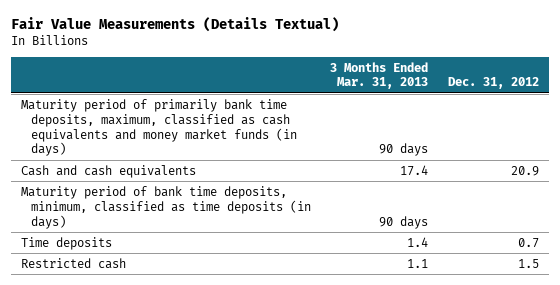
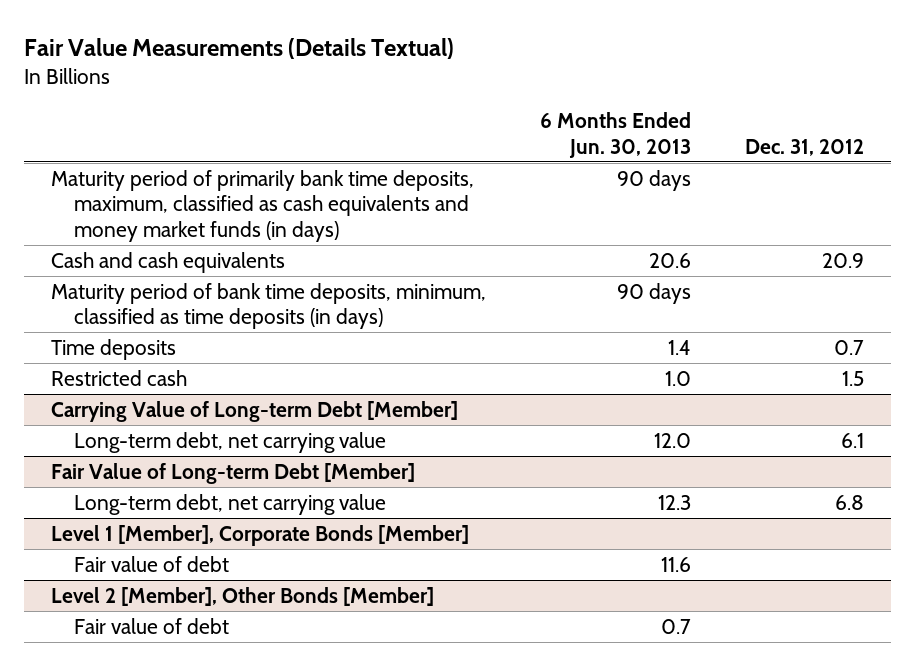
[330,61,429,90] 3 Months Ended Mar. 31, 2013 -> none
none -> [539,112,691,158] 6 Months Ended Jun. 30, 2013
none -> [50,400,458,422] Carrying Value of Long-term Debt [Member]
none -> [73,431,386,453] Long-term debt, net carrying value
none -> [50,462,415,484] Fair Value of Long-term Debt [Member]
none -> [73,493,386,515] Long-term debt, net carrying value
none -> [50,524,469,546] Level 1 [Member], Corporate Bonds [Member]
none -> [73,555,229,572] Fair value of debt
none -> [50,586,434,606] Level 2 [Member], Other Bonds [Member]
none -> [73,617,229,634] Fair value of debt

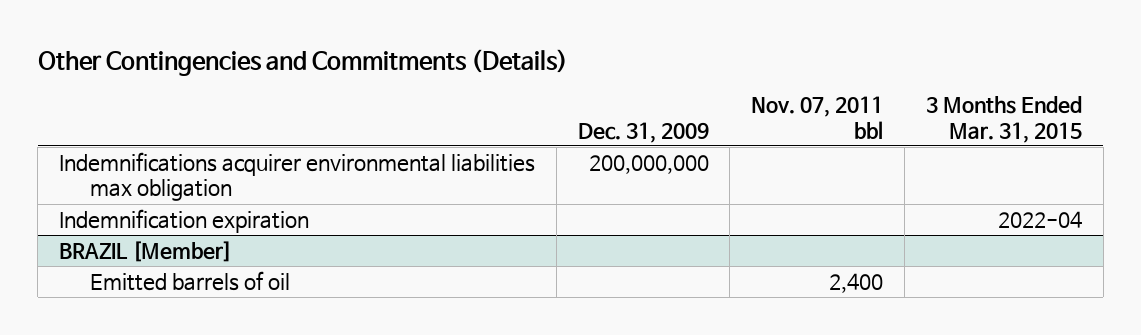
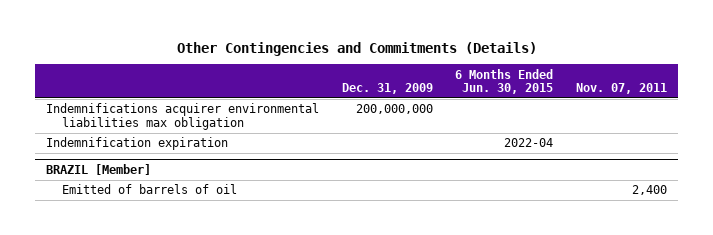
[751,96,884,139] Nov. 07, 2011 bbl -> none
[925,96,1082,143] 3 Months Ended Mar. 31, 2015 -> none
none -> [455,68,554,94] 6 Months Ended Jun. 30, 2015
none -> [576,82,668,94] Nov. 07, 2011
[89,270,290,291] Emitted barrels of oil -> [62,184,238,195] Emitted of barrels of oil

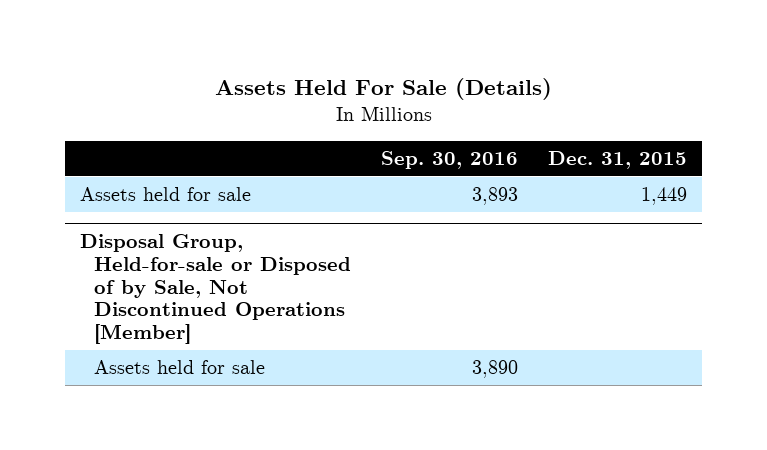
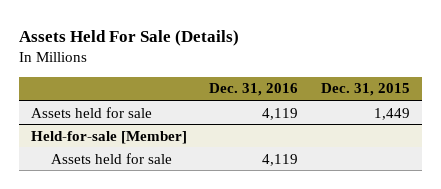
[380,150,518,169] Sep. 30, 2016 -> none
none -> [209,83,299,97] Dec. 31, 2016
[80,233,351,345] Disposal Group, Held-for-sale or Disposed of by Sale, Not Discontinued Operations [Member] -> [30,130,187,144] Held-for-sale [Member]

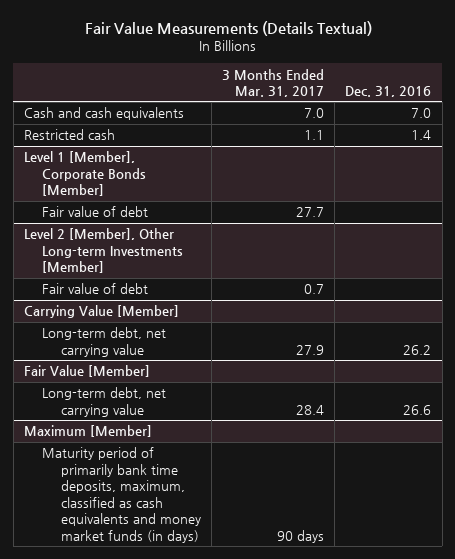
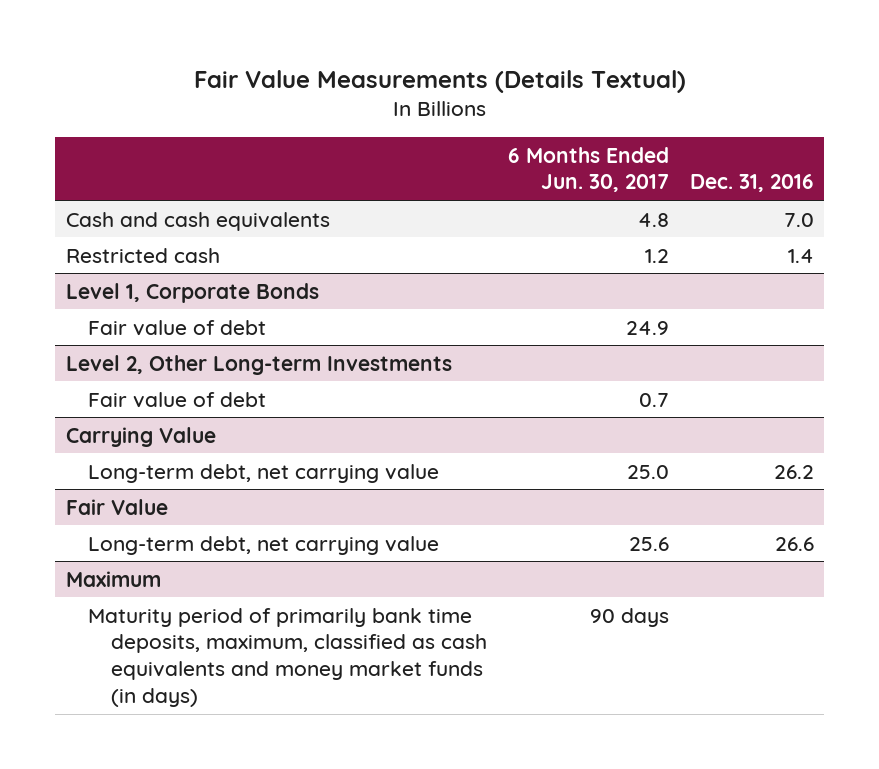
[222,68,325,98] 3 Months Ended Mar. 31, 2017 -> none
none -> [507,146,669,193] 6 Months Ended Jun. 30, 2017
[23,151,147,197] Level 1 [Member], Corporate Bonds [Member] -> [65,282,319,303] Level 1, Corporate Bonds
[23,228,184,274] Level 2 [Member], Other Long-term Investments [Member] -> [65,354,452,375] Level 2, Other Long-term Investments
[23,305,179,319] Carrying Value [Member] -> [65,426,216,447] Carrying Value
[23,365,150,378] Fair Value [Member] -> [65,498,168,515] Fair Value
[23,425,152,438] Maximum [Member] -> [65,570,161,587] Maximum

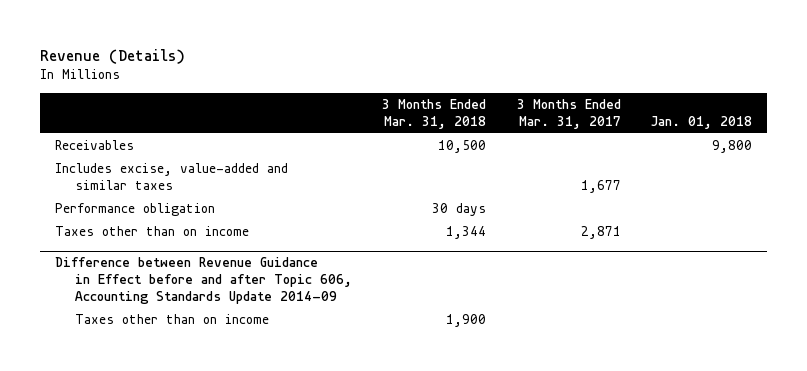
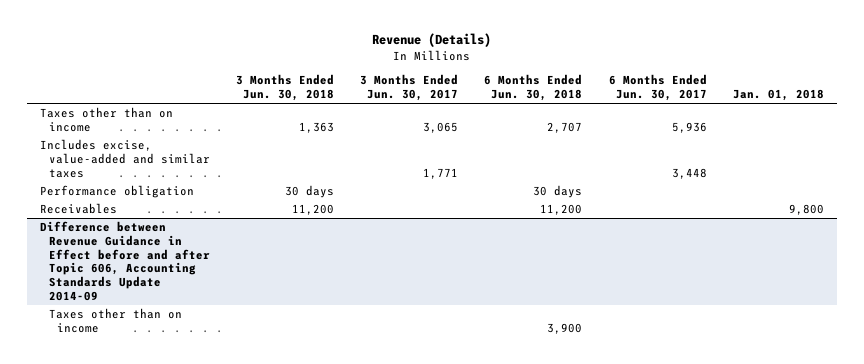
[382,99,487,129] 3 Months Ended Mar. 31, 2018 -> none
[516,99,621,129] 3 Months Ended Mar. 31, 2017 -> none
none -> [235,74,334,102] 3 Months Ended Jun. 30, 2018
none -> [360,74,459,102] 3 Months Ended Jun. 30, 2017
none -> [484,74,583,102] 6 Months Ended Jun. 30, 2018
none -> [608,74,707,102] 6 Months Ended Jun. 30, 2017
[54,226,249,237] Taxes other than on income -> [39,107,173,132] Taxes other than on income
[54,140,134,151] Receivables -> [39,203,117,215] Receivables

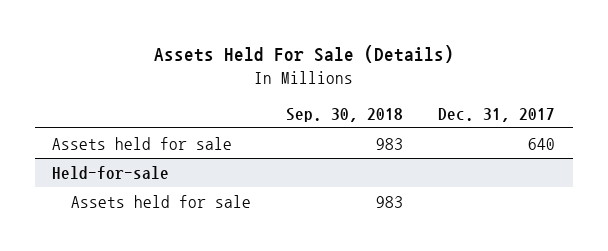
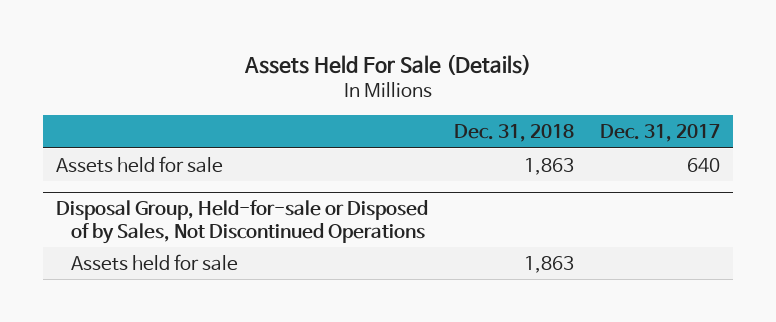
[285,107,403,122] Sep. 30, 2018 -> none
none -> [454,124,575,143] Dec. 31, 2018
[52,165,170,179] Held-for-sale -> [56,200,429,244] Disposal Group, Held-for-sale or Disposed of by Sales, Not Discontinued Operations

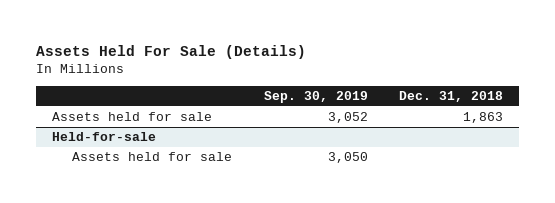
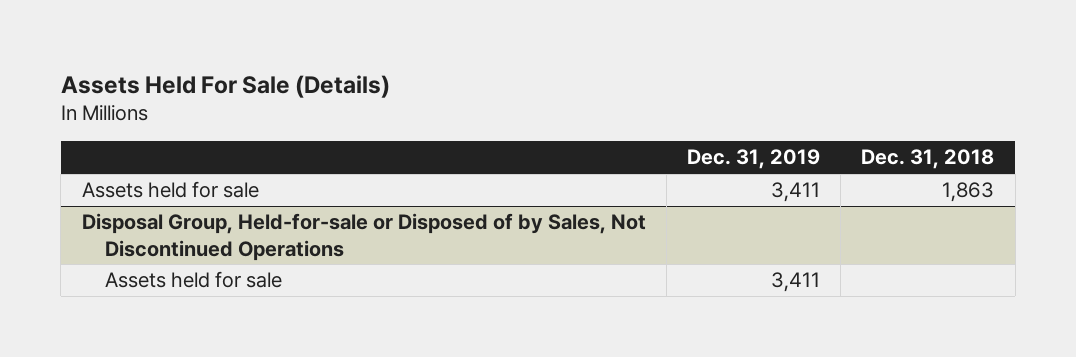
[263,91,368,104] Sep. 30, 2019 -> none
none -> [686,149,820,170] Dec. 31, 2019
[51,131,156,141] Held-for-sale -> [81,213,646,261] Disposal Group, Held-for-sale or Disposed of by Sales, Not Discontinued Operations

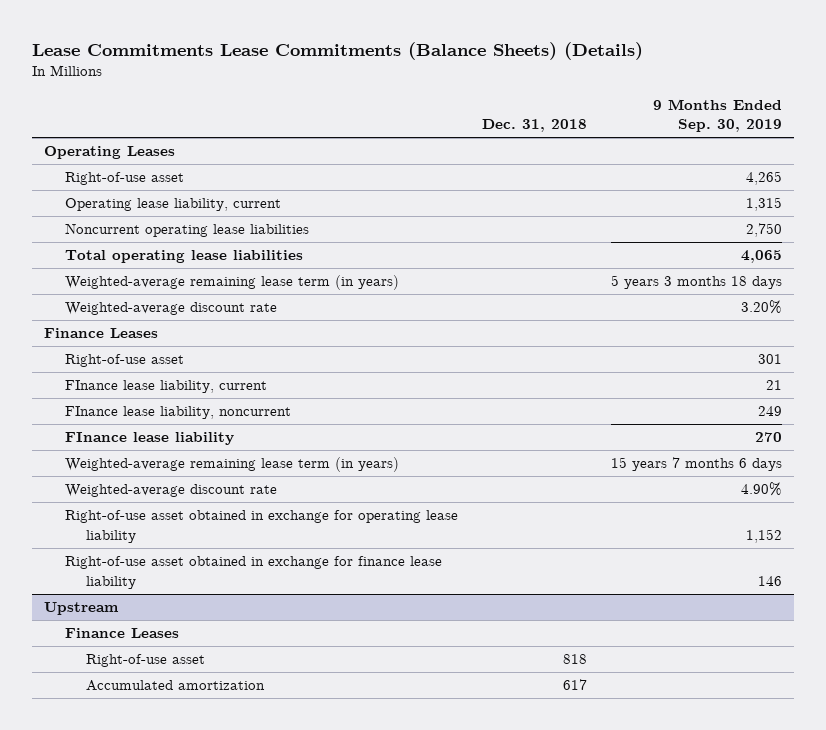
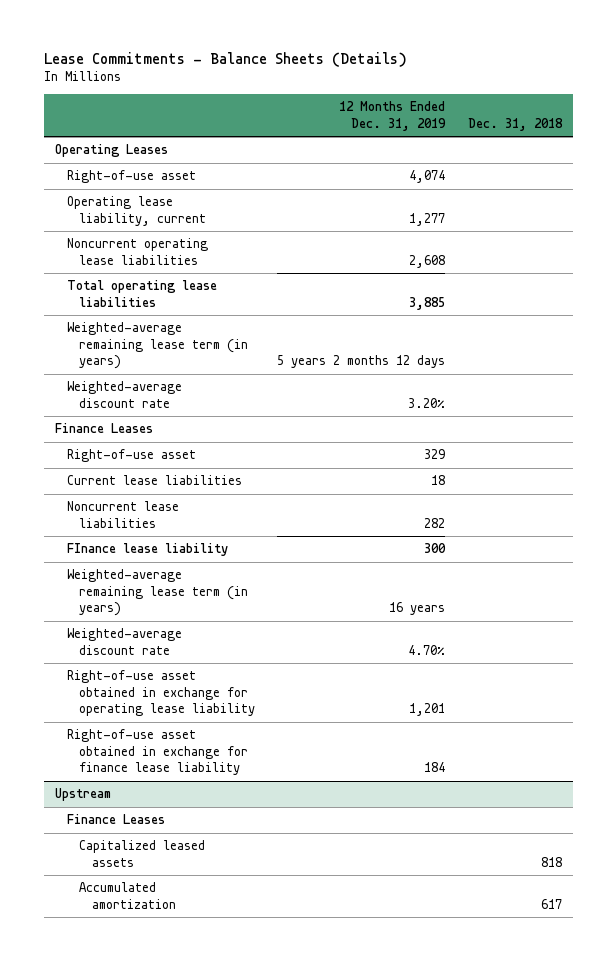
[32,41,644,60] Lease Commitments Lease Commitments (Balance Sheets) (Details) -> [43,51,407,67] Lease Commitments - Balance Sheets (Details)
[652,98,782,133] 9 Months Ended Sep. 30, 2019 -> none
none -> [339,101,447,131] 12 Months Ended Dec. 31, 2019
[64,380,267,394] FInance lease liability, current -> [67,475,243,486] Current lease liabilities
[64,406,291,420] FInance lease liability, noncurrent -> [67,501,180,528] Noncurrent lease liabilities
[85,654,205,668] Right-of-use asset -> [79,840,206,867] Capitalized leased assets

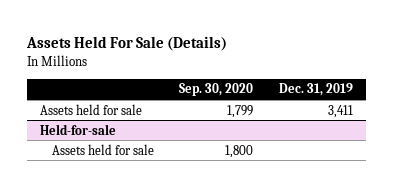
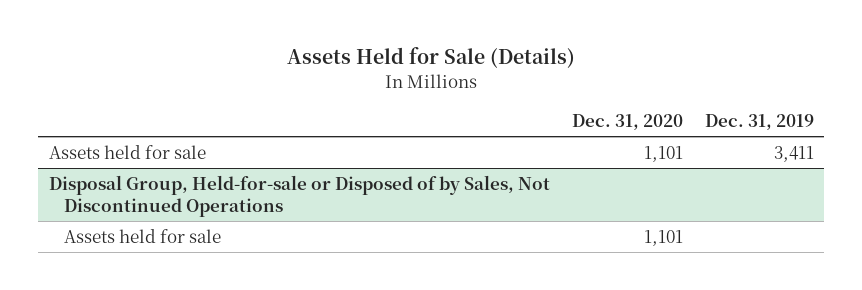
[26,35,228,51] Assets Held For Sale (Details) -> [287,47,576,69] Assets Held for Sale (Details)
[179,83,254,97] Sep. 30, 2020 -> none
none -> [571,113,683,130] Dec. 31, 2020
[40,123,117,135] Held-for-sale -> [48,174,550,217] Disposal Group, Held-for-sale or Disposed of by Sales, Not Discontinued Operations

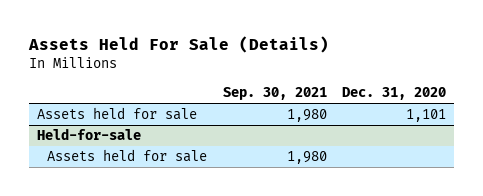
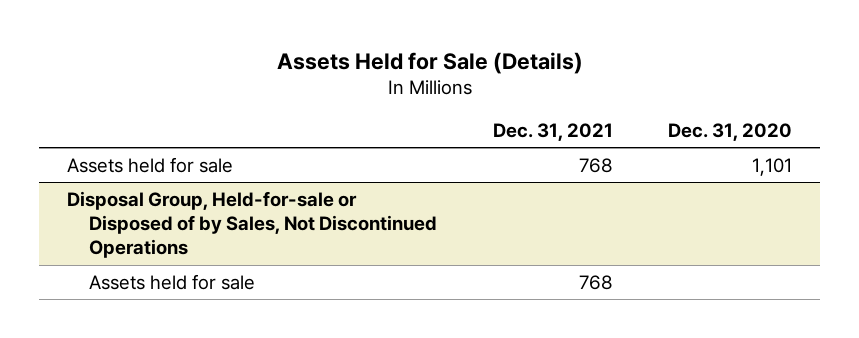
[27,35,329,53] Assets Held For Sale (Details) -> [276,51,583,74] Assets Held for Sale (Details)
[222,87,327,101] Sep. 30, 2021 -> none
none -> [492,123,613,142] Dec. 31, 2021
[36,128,141,141] Held-for-sale -> [67,190,437,259] Disposal Group, Held-for-sale or Disposed of by Sales, Not Discontinued Operations

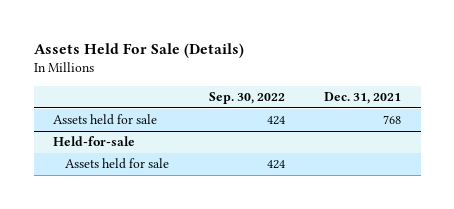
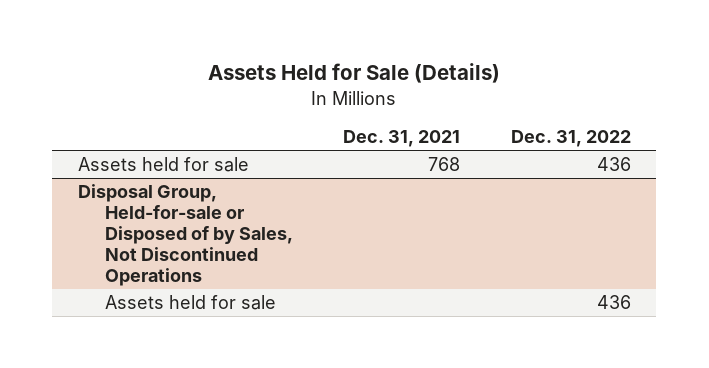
[33,43,244,59] Assets Held For Sale (Details) -> [208,63,501,84] Assets Held for Sale (Details)
[208,92,285,105] Sep. 30, 2022 -> none
none -> [511,130,632,148] Dec. 31, 2022
[53,136,136,147] Held-for-sale -> [77,184,293,286] Disposal Group, Held-for-sale or Disposed of by Sales, Not Discontinued Operations

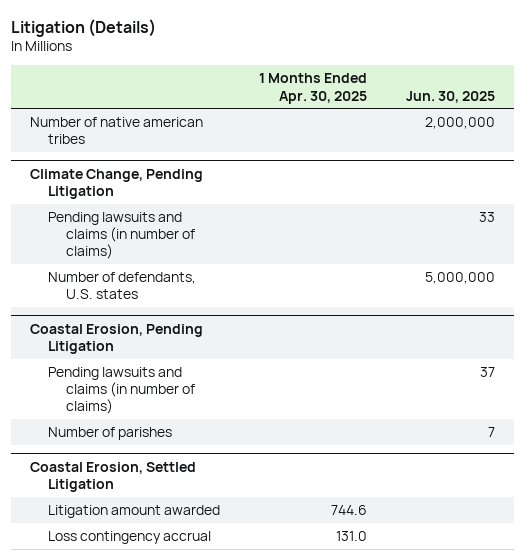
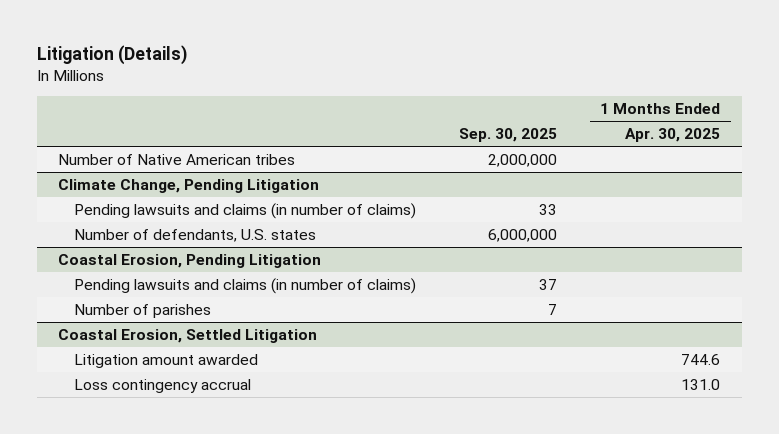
[405,90,495,103] Jun. 30, 2025 -> none
none -> [459,128,558,143] Sep. 30, 2025
[30,116,204,145] Number of native american tribes -> [58,153,296,165] Number of Native American tribes

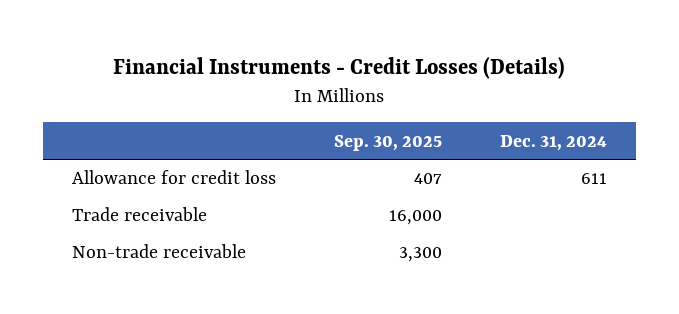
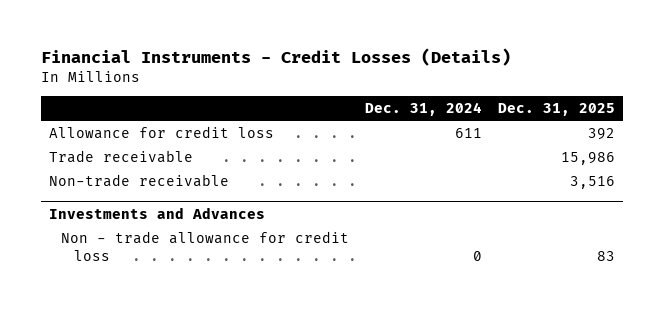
[333,134,442,151] Sep. 30, 2025 -> none
none -> [498,102,616,116] Dec. 31, 2025
none -> [48,206,265,219] Investments and Advances
none -> [61,231,350,261] Non - trade allowance for credit loss

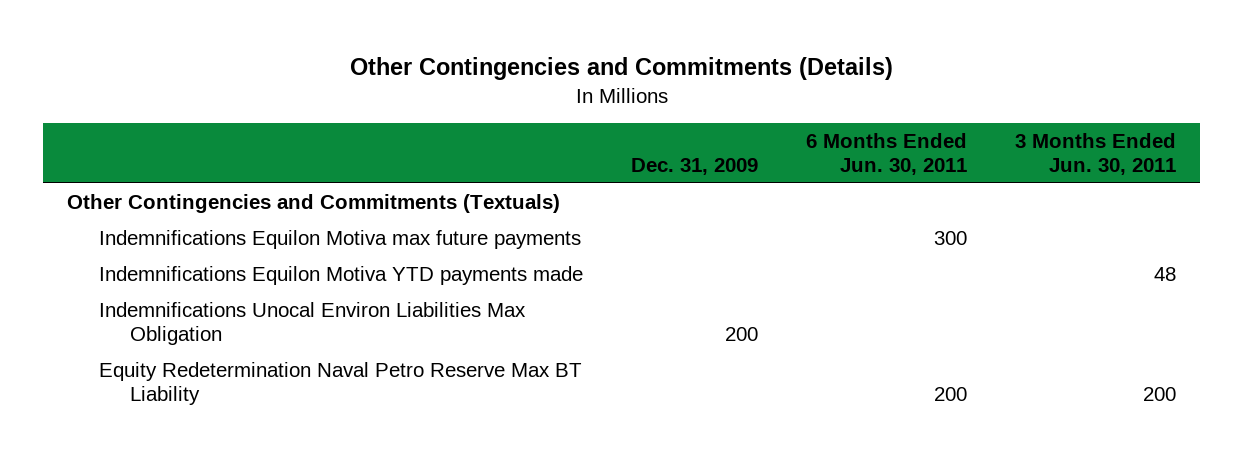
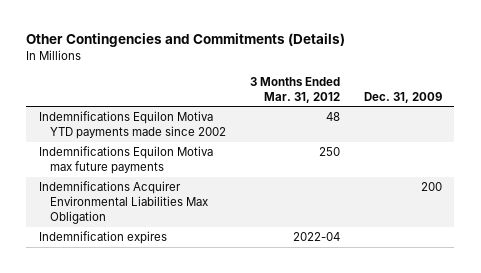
[806,133,968,175] 6 Months Ended Jun. 30, 2011 -> none
[1015,133,1177,175] 3 Months Ended Jun. 30, 2011 -> none
none -> [249,76,340,103] 3 Months Ended Mar. 31, 2012
[67,194,561,214] Other Contingencies and Commitments (Textuals) -> none
none -> [38,111,226,140] Indemnifications Equilon Motiva YTD payments made since 2002
[98,266,583,286] Indemnifications Equilon Motiva YTD payments made -> none
[98,362,582,405] Equity Redetermination Naval Petro Reserve Max BT Liability -> none
[98,302,526,345] Indemnifications Unocal Environ Liabilities Max Obligation -> [38,181,208,225] Indemnifications Acquirer Environmental Liabilities Max Obligation
none -> [38,231,167,245] Indemnification expires

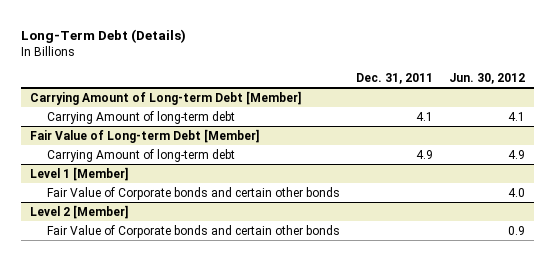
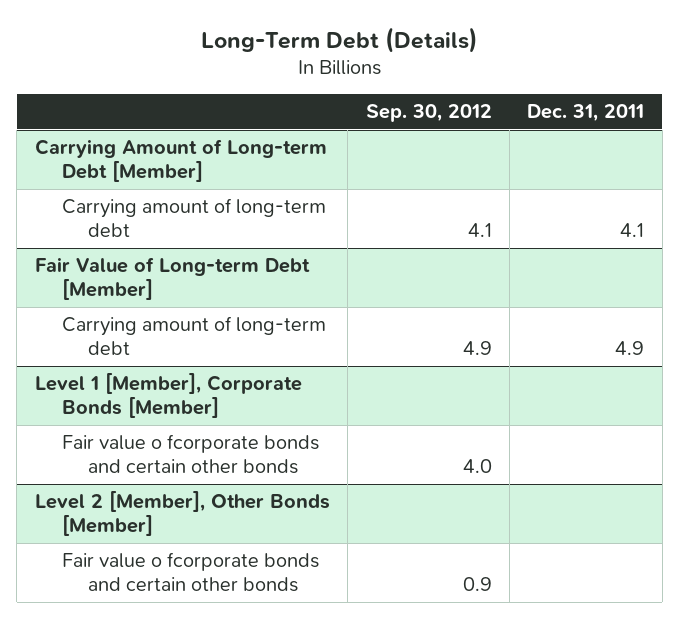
[449,72,526,84] Jun. 30, 2012 -> none
none -> [365,104,492,123] Sep. 30, 2012
[46,110,235,124] Carrying Amount of long-term debt -> [61,197,326,238] Carrying amount of long-term debt
[46,148,235,162] Carrying Amount of long-term debt -> [61,315,326,356] Carrying amount of long-term debt
[29,166,128,181] Level 1 [Member] -> [34,372,302,419] Level 1 [Member], Corporate Bonds [Member]
[46,186,340,200] Fair Value of Corporate bonds and certain other bonds -> [61,433,319,475] Fair value o fcorporate bonds and certain other bonds
[29,204,128,219] Level 2 [Member] -> [34,490,330,537] Level 2 [Member], Other Bonds [Member]
[46,224,340,238] Fair Value of Corporate bonds and certain other bonds -> [61,551,319,593] Fair value o fcorporate bonds and certain other bonds

